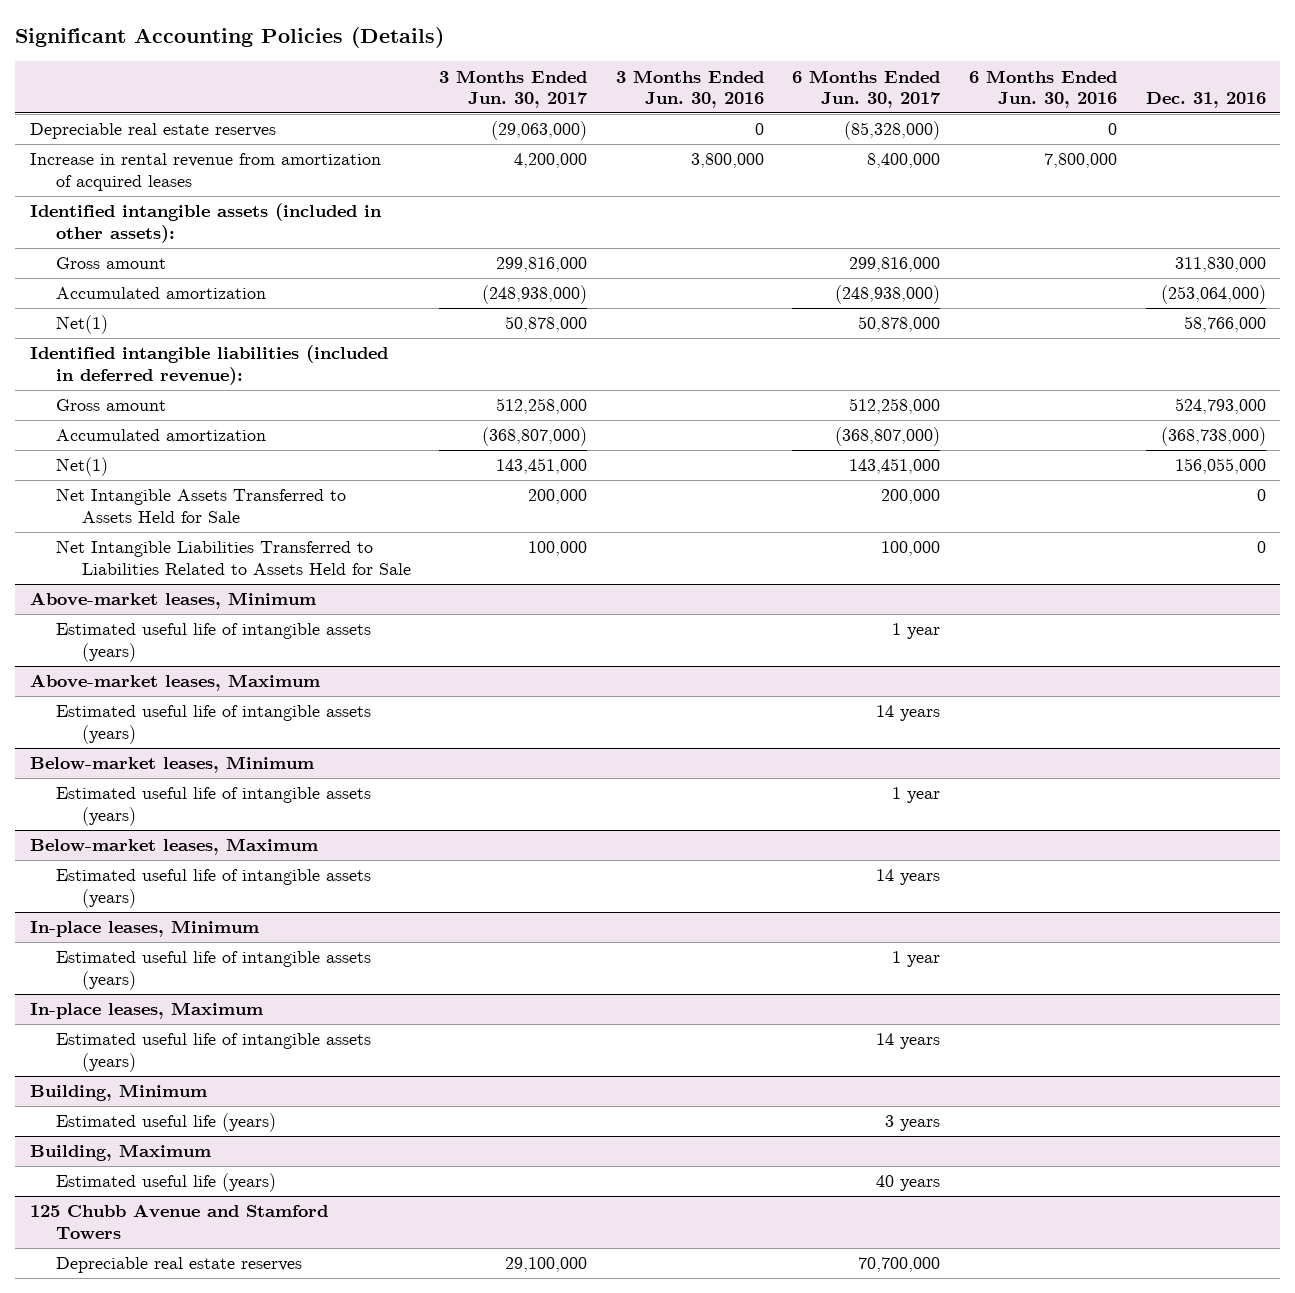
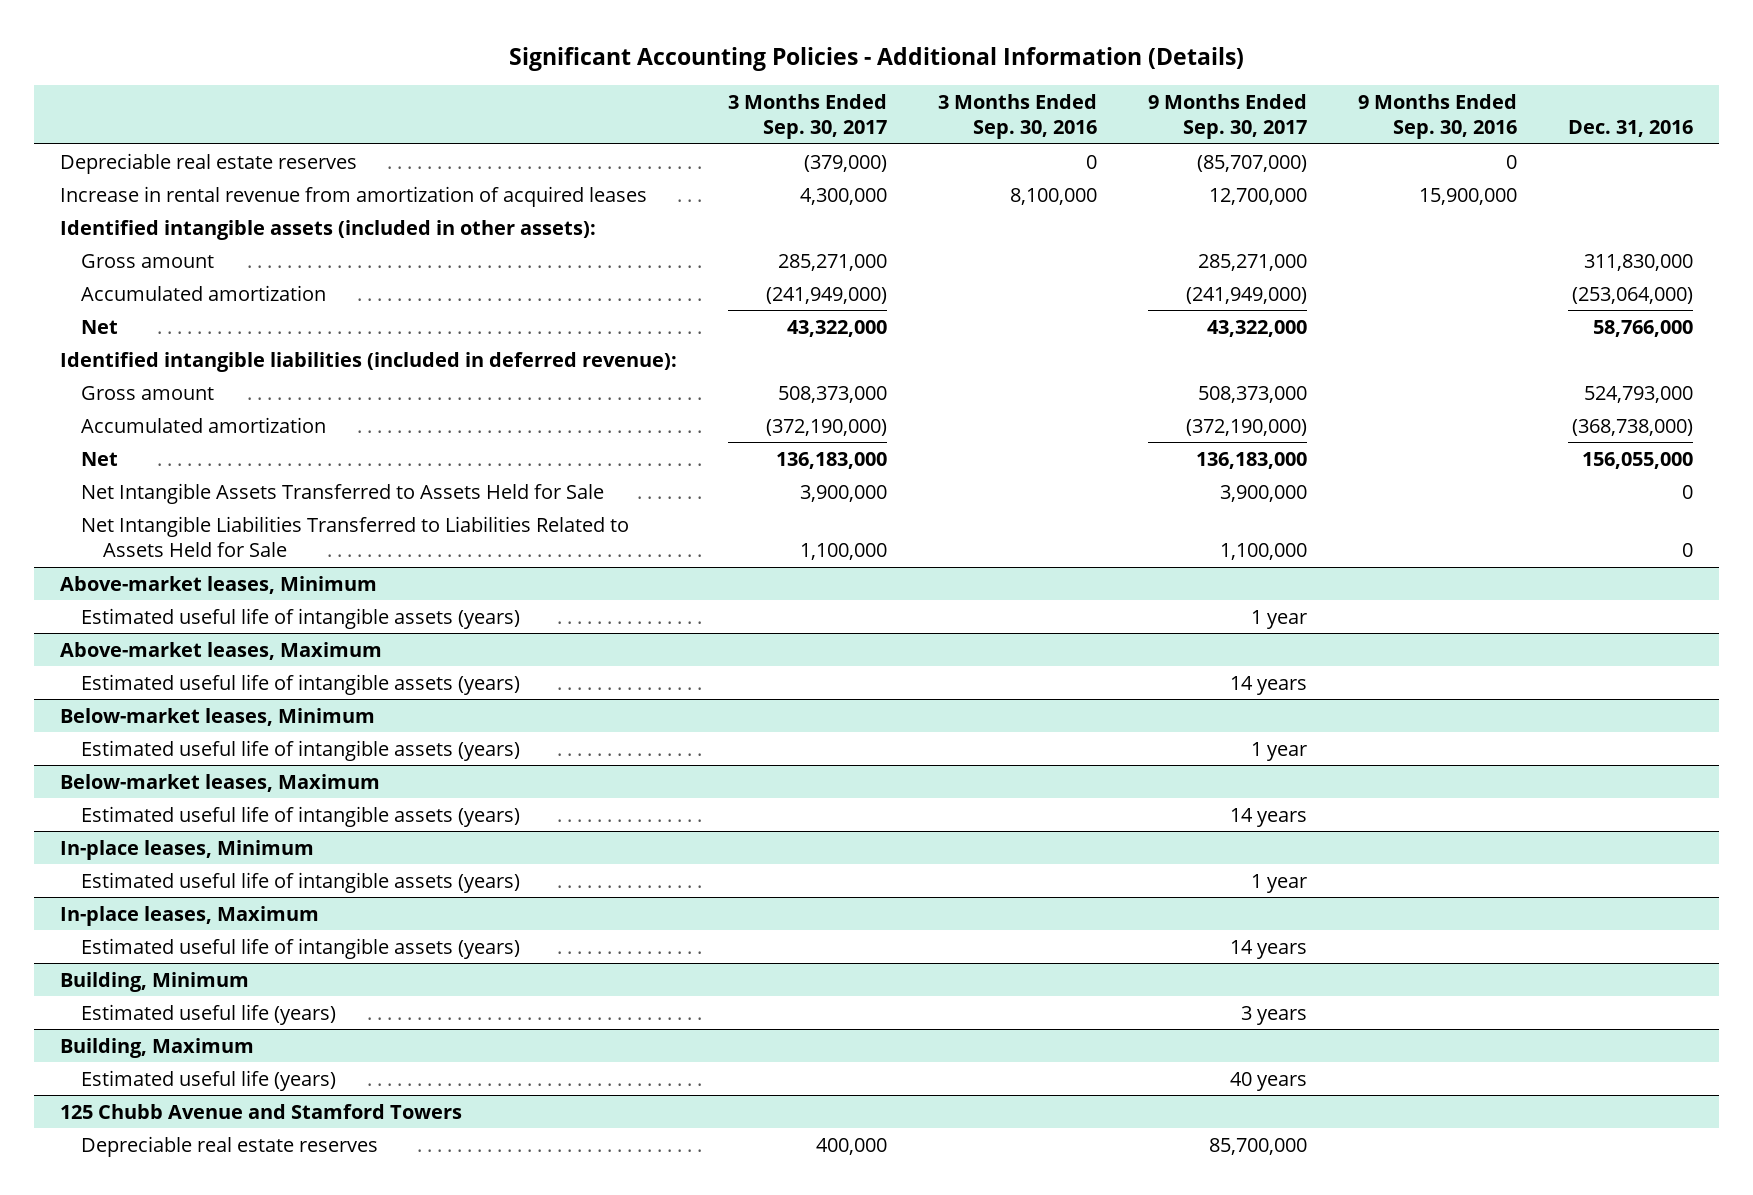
[15,27,445,49] Significant Accounting Policies (Details) -> [508,47,1244,72] Significant Accounting Policies - Additional Information (Details)
[439,69,589,108] 3 Months Ended Jun. 30, 2017 -> none
[615,69,764,108] 3 Months Ended Jun. 30, 2016 -> none
[792,69,942,108] 6 Months Ended Jun. 30, 2017 -> none
[968,69,1117,108] 6 Months Ended Jun. 30, 2016 -> none
none -> [727,93,887,140] 3 Months Ended Sep. 30, 2017
none -> [937,93,1097,140] 3 Months Ended Sep. 30, 2016
none -> [1148,93,1308,140] 9 Months Ended Sep. 30, 2017
none -> [1358,93,1518,140] 9 Months Ended Sep. 30, 2016
[55,315,108,335] Net(1) -> [81,319,119,334] Net
[55,457,108,477] Net(1) -> [81,451,119,466] Net

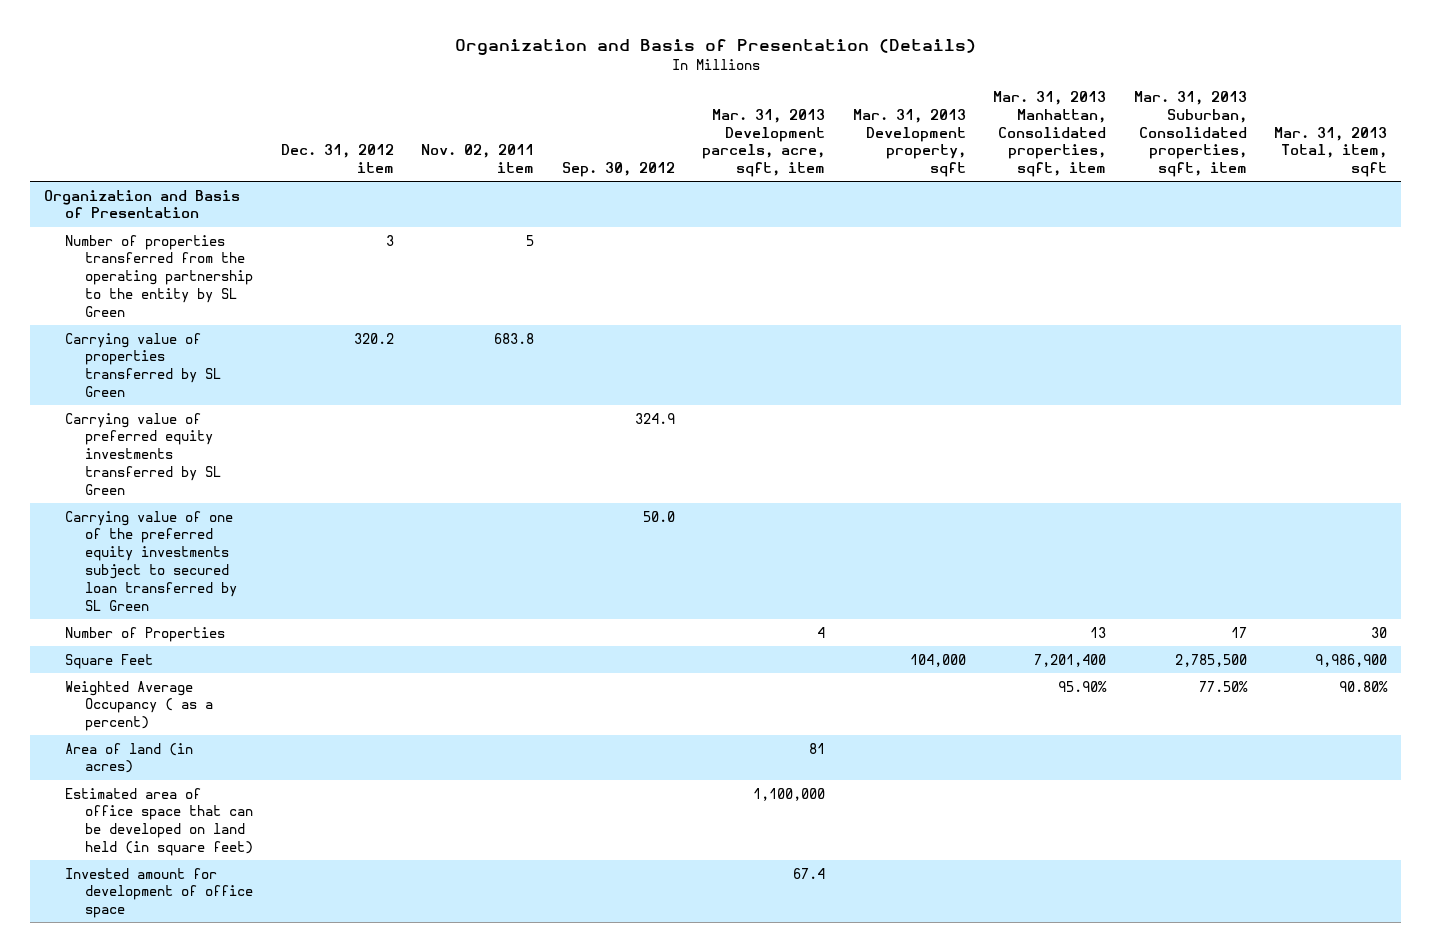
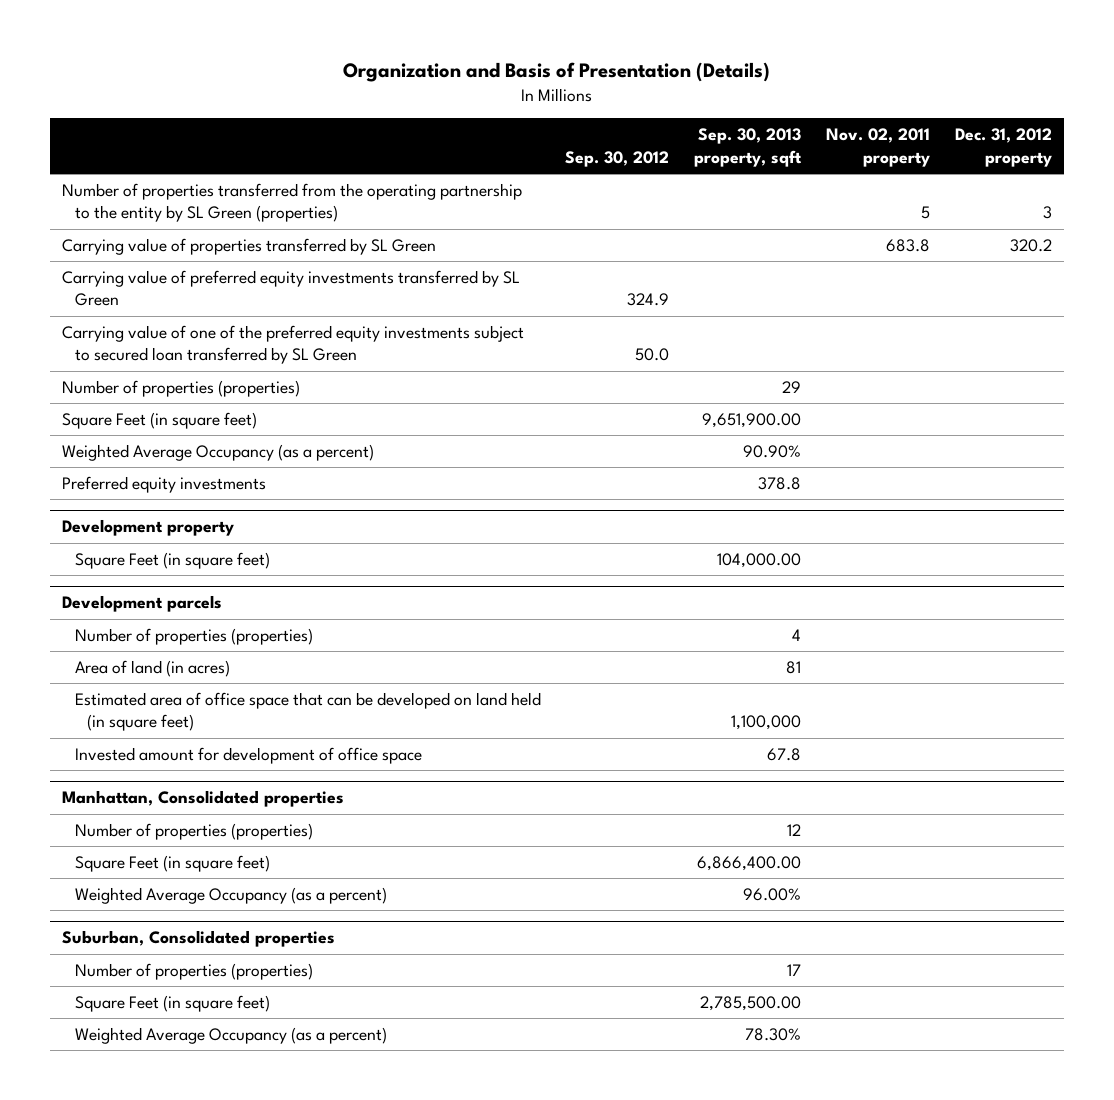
[280,144,394,174] Dec. 31, 2012 item -> none
[421,144,535,174] Nov. 02, 2011 item -> none
[702,108,826,178] Mar. 31, 2013 Development parcels, acre, sqft, item -> none
[852,108,966,178] Mar. 31, 2013 Development property, sqft -> none
[993,91,1107,178] Mar. 31, 2013 Manhattan, Consolidated properties, sqft, item -> none
[1133,91,1247,178] Mar. 31, 2013 Suburban, Consolidated properties, sqft, item -> none
[1274,126,1388,178] Mar. 31, 2013 Total, item, sqft -> none
none -> [694,128,803,167] Sep. 30, 2013 property, sqft
none -> [826,128,931,167] Nov. 02, 2011 property
none -> [954,128,1052,167] Dec. 31, 2012 property
[43,189,240,219] Organization and Basis of Presentation -> none
[64,234,254,317] Number of properties transferred from the operating partnership to the entity by SL Green -> [62,183,523,223] Number of properties transferred from the operating partnership to the entity by SL Green (properties)
[64,742,193,774] Area of land (in acres) -> none
[64,787,254,857] Estimated area of office space that can be developed on land held (in square feet) -> none
[64,867,254,919] Invested amount for development of office space -> none
[64,626,225,642] Number of Properties -> [62,380,301,398] Number of properties (properties)
[64,653,153,669] Square Feet -> [62,412,258,430] Square Feet (in square feet)
[64,680,214,732] Weighted Average Occupancy ( as a percent) -> [62,444,375,462] Weighted Average Occupancy (as a percent)
none -> [62,476,267,494] Preferred equity investments
none -> [62,519,235,537] Development property
none -> [74,552,270,570] Square Feet (in square feet)
none -> [62,595,223,613] Development parcels
none -> [74,628,313,646] Number of properties (properties)
none -> [74,660,230,678] Area of land (in acres)
none -> [74,692,541,732] Estimated area of office space that can be developed on land held (in square feet)
none -> [74,747,422,765] Invested amount for development of office space
none -> [62,790,345,808] Manhattan, Consolidated properties
none -> [74,823,313,841] Number of properties (properties)
none -> [74,855,270,873] Square Feet (in square feet)
none -> [74,887,387,905] Weighted Average Occupancy (as a percent)
none -> [62,930,336,948] Suburban, Consolidated properties
none -> [74,963,313,981] Number of properties (properties)
none -> [74,995,270,1013] Square Feet (in square feet)
none -> [74,1027,387,1045] Weighted Average Occupancy (as a percent)

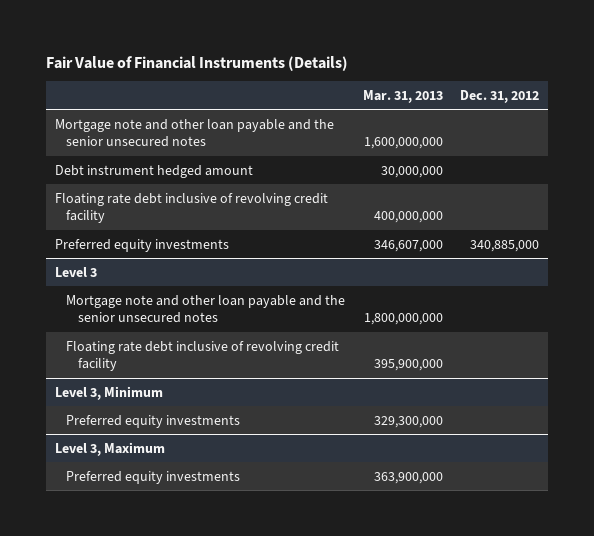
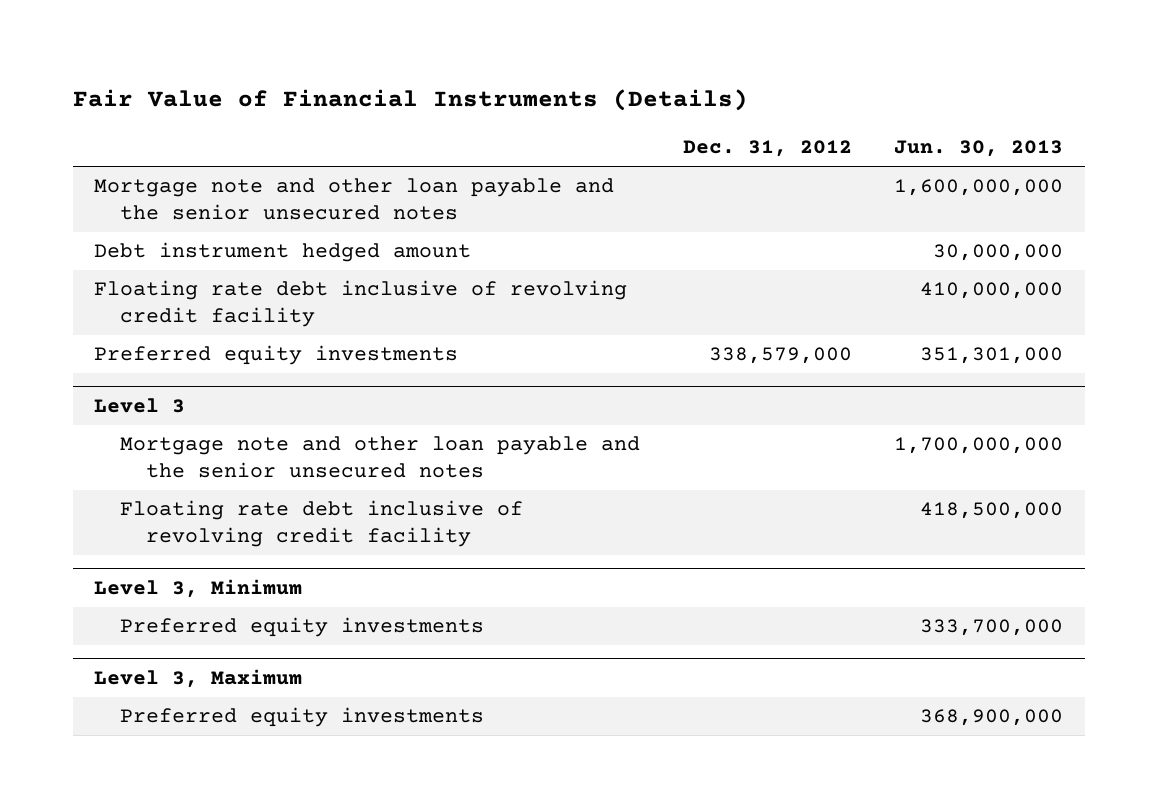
[362,89,443,103] Mar. 31, 2013 -> none
none -> [894,140,1064,158] Jun. 30, 2013
[470,239,540,252] 340,885,000 -> [708,347,852,365] 338,579,000

